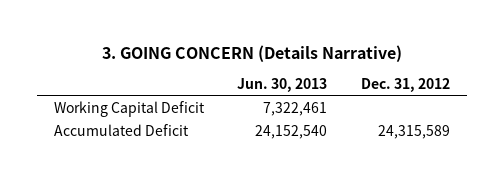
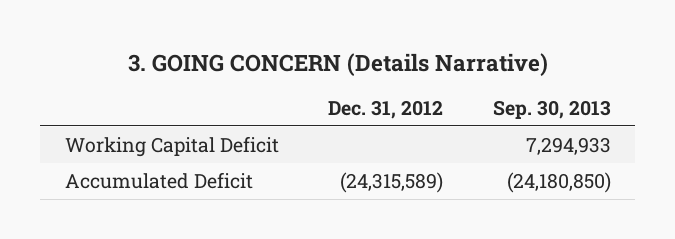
[237,78,328,93] Jun. 30, 2013 -> none
none -> [492,99,611,119] Sep. 30, 2013
[377,125,450,140] 24,315,589 -> [340,171,444,193] (24,315,589)

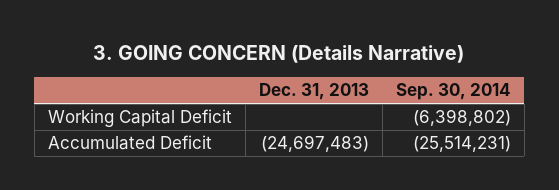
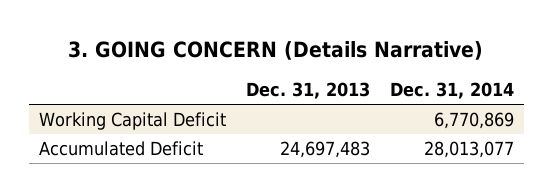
[395,83,511,101] Sep. 30, 2014 -> none
none -> [390,82,515,100] Dec. 31, 2014
[260,135,369,153] (24,697,483) -> [279,141,370,159] 24,697,483

